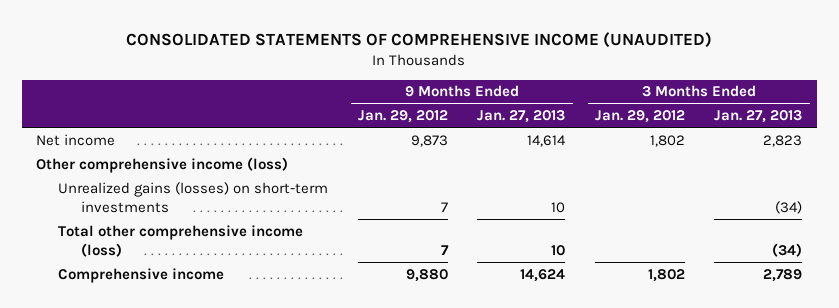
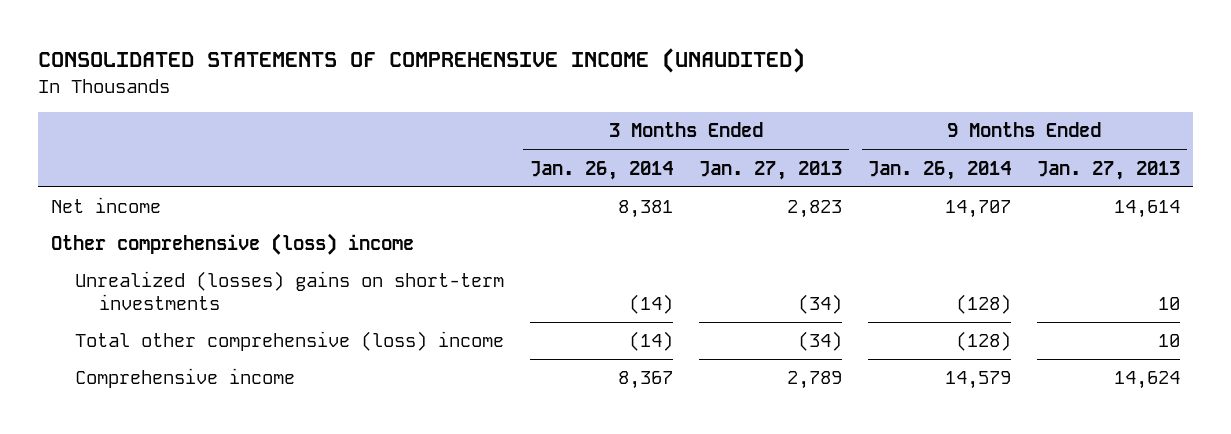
[357,110,448,124] Jan. 29, 2012 -> none
[594,110,685,124] Jan. 29, 2012 -> none
none -> [529,160,673,180] Jan. 26, 2014
none -> [868,160,1012,180] Jan. 26, 2014
[36,156,289,173] Other comprehensive income (loss) -> [50,233,414,256] Other comprehensive (loss) income
[58,181,329,213] Unrealized gains (losses) on short-term investments -> [74,271,504,310] Unrealized (losses) gains on short-term investments
[58,224,304,257] Total other comprehensive income (loss) -> [74,331,504,352] Total other comprehensive (loss) income

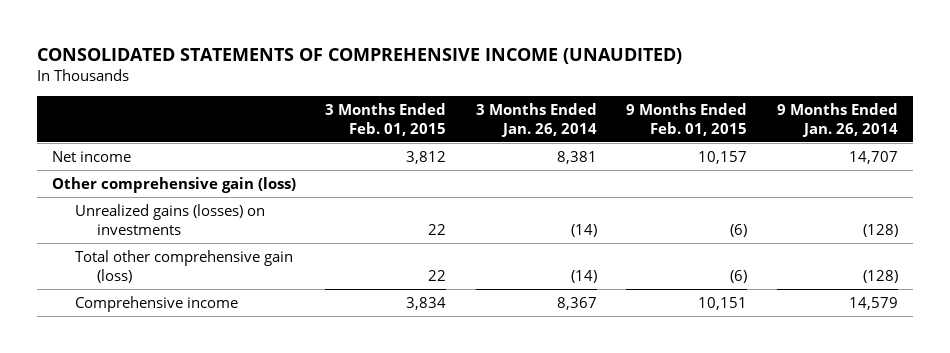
[699,160,843,180] Jan. 27, 2013 -> none
[1037,160,1181,180] Jan. 27, 2013 -> none
none -> [325,102,447,136] 3 Months Ended Feb. 01, 2015
none -> [626,102,748,136] 9 Months Ended Feb. 01, 2015
[50,233,414,256] Other comprehensive (loss) income -> [51,176,296,193] Other comprehensive gain (loss)
[74,271,504,310] Unrealized (losses) gains on short-term investments -> [74,203,265,235] Unrealized gains (losses) on investments
[74,331,504,352] Total other comprehensive (loss) income -> [74,249,293,283] Total other comprehensive gain (loss)

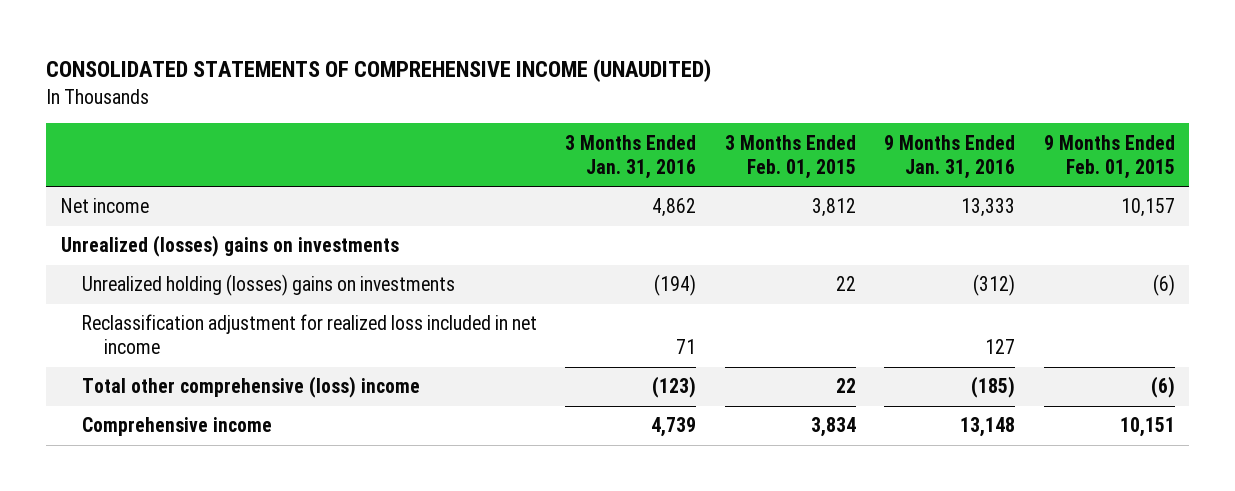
[475,102,597,137] 3 Months Ended Jan. 26, 2014 -> none
[776,102,898,137] 9 Months Ended Jan. 26, 2014 -> none
none -> [565,134,697,179] 3 Months Ended Jan. 31, 2016
none -> [884,134,1016,179] 9 Months Ended Jan. 31, 2016
[51,176,296,193] Other comprehensive gain (loss) -> none
none -> [60,235,399,258] Unrealized (losses) gains on investments
[74,203,265,235] Unrealized gains (losses) on investments -> [82,274,456,297] Unrealized holding (losses) gains on investments
none -> [82,314,538,355] Reclassification adjustment for realized loss included in net income
[74,249,293,283] Total other comprehensive gain (loss) -> [82,376,421,399] Total other comprehensive (loss) income

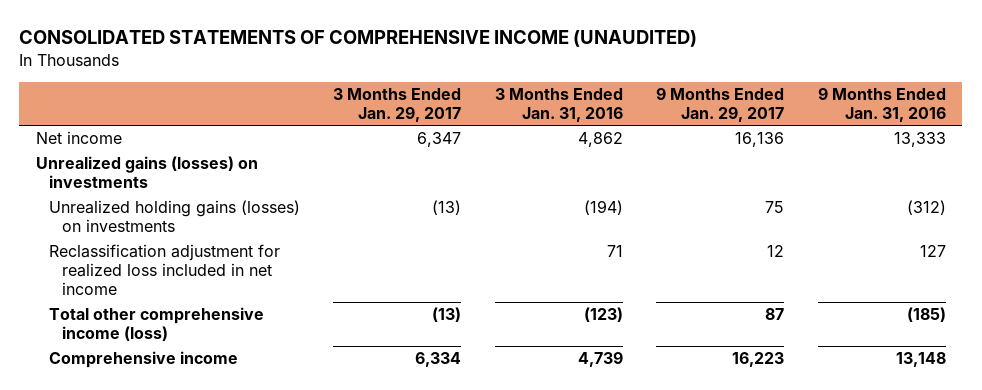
[724,134,856,179] 3 Months Ended Feb. 01, 2015 -> none
[1043,134,1175,179] 9 Months Ended Feb. 01, 2015 -> none
none -> [333,87,462,122] 3 Months Ended Jan. 29, 2017
none -> [656,86,785,122] 9 Months Ended Jan. 29, 2017
[60,235,399,258] Unrealized (losses) gains on investments -> [36,156,259,189] Unrealized gains (losses) on investments
[82,274,456,297] Unrealized holding (losses) gains on investments -> [49,200,301,233] Unrealized holding gains (losses) on investments
[82,376,421,399] Total other comprehensive (loss) income -> [49,307,265,342] Total other comprehensive income (loss)

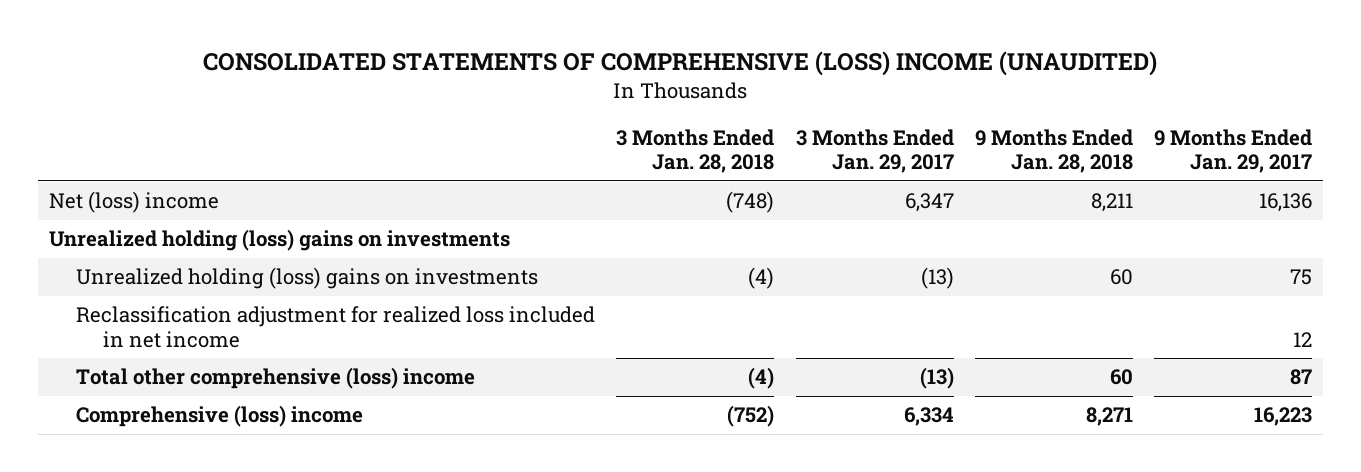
[19,30,698,48] CONSOLIDATED STATEMENTS OF COMPREHENSIVE INCOME (UNAUDITED) -> [203,50,1158,76] CONSOLIDATED STATEMENTS OF COMPREHENSIVE (LOSS) INCOME (UNAUDITED)
[494,87,623,122] 3 Months Ended Jan. 31, 2016 -> none
[817,86,946,122] 9 Months Ended Jan. 31, 2016 -> none
none -> [616,128,775,174] 3 Months Ended Jan. 28, 2018
none -> [974,128,1133,174] 9 Months Ended Jan. 28, 2018
[36,131,123,145] Net income -> [48,191,219,214] Net (loss) income
[36,156,259,189] Unrealized gains (losses) on investments -> [48,229,510,252] Unrealized holding (loss) gains on investments
[49,200,301,233] Unrealized holding gains (losses) on investments -> [75,267,538,290] Unrealized holding (loss) gains on investments
[49,307,265,342] Total other comprehensive income (loss) -> [75,367,475,390] Total other comprehensive (loss) income
[49,351,239,369] Comprehensive income -> [75,405,363,428] Comprehensive (loss) income

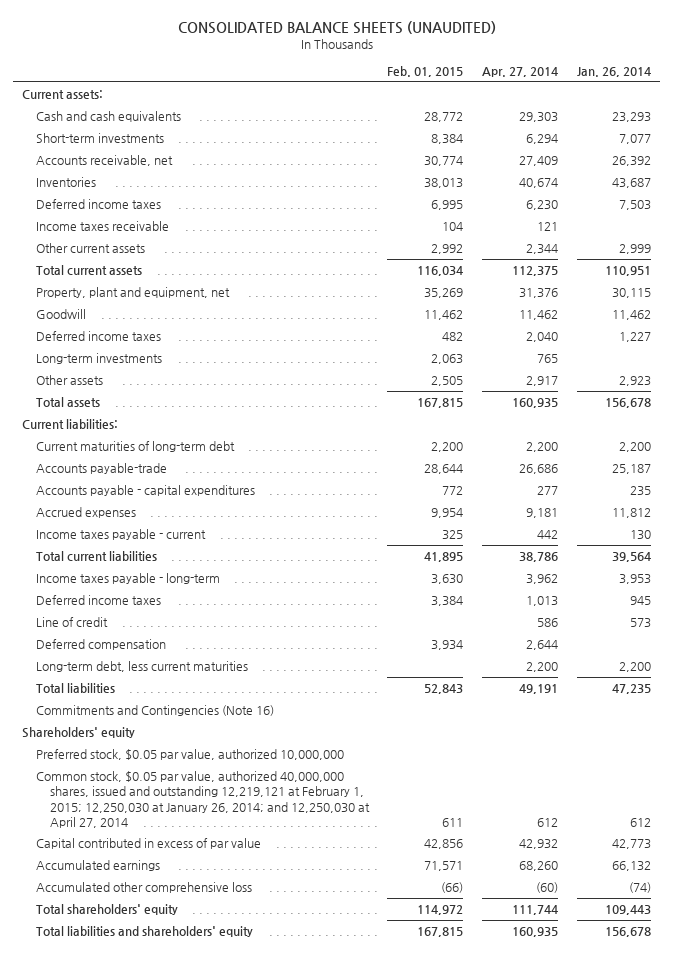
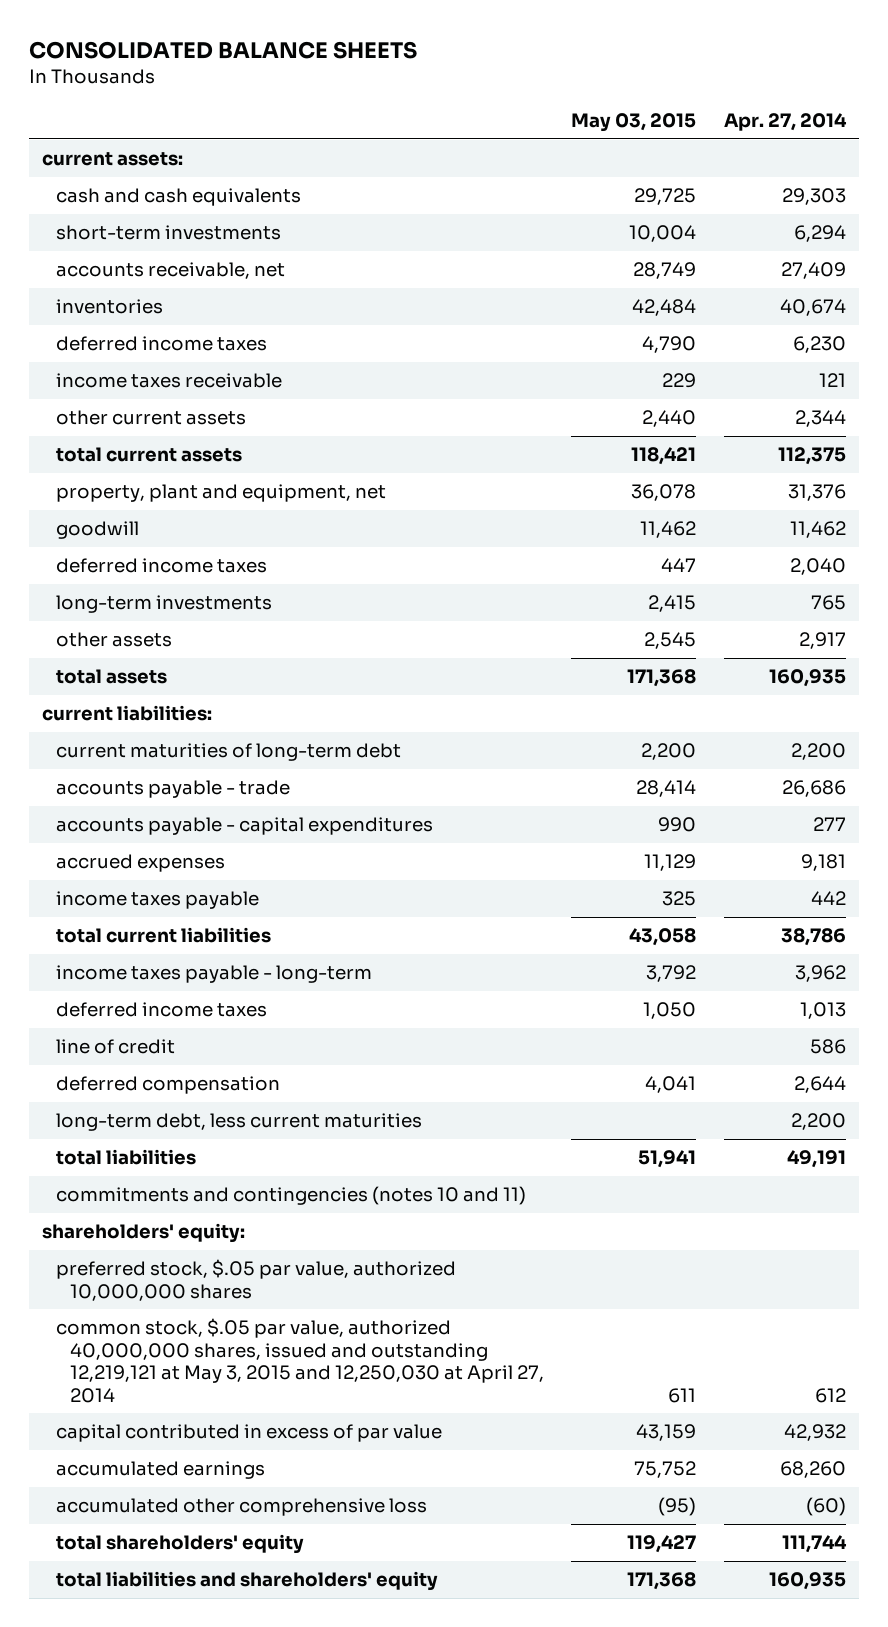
[177,20,496,34] CONSOLIDATED BALANCE SHEETS (UNAUDITED) -> [28,40,417,59] CONSOLIDATED BALANCE SHEETS
[387,66,464,78] Feb. 01, 2015 -> none
[576,67,651,78] Jan. 26, 2014 -> none
none -> [571,113,697,133] May 03, 2015
[22,90,104,100] Current assets: -> [42,152,184,167] current assets:
[35,111,181,123] Cash and cash equivalents -> [56,188,302,207] cash and cash equivalents
[35,133,164,144] Short-term investments -> [56,225,282,241] short-term investments
[35,155,173,167] Accounts receivable, net -> [56,262,286,280] accounts receivable, net
[35,177,96,188] Inventories -> [56,299,164,315] inventories
[35,199,161,210] Deferred income taxes -> [56,336,268,352] deferred income taxes
[35,221,169,232] Income taxes receivable -> [56,373,283,389] income taxes receivable
[35,243,145,254] Other current assets -> [56,410,247,426] other current assets
[35,265,142,276] Total current assets -> [56,447,243,463] total current assets
[35,287,230,299] Property, plant and equipment, net -> [56,484,387,503] property, plant and equipment, net
[35,309,86,320] Goodwill -> [56,521,140,540] goodwill
[35,331,161,342] Deferred income taxes -> [56,558,268,574] deferred income taxes
[35,353,162,365] Long-term investments -> [56,595,273,614] long-term investments
[35,375,103,386] Other assets -> [56,632,173,648] other assets
[35,397,100,408] Total assets -> [56,669,168,685] total assets
[22,419,119,430] Current liabilities: -> [42,705,213,722] current liabilities:
[35,441,235,453] Current maturities of long-term debt -> [56,743,402,762] current maturities of long-term debt
[35,463,167,475] Accounts payable-trade -> [56,780,291,799] accounts payable - trade
[35,485,255,497] Accounts payable - capital expenditures -> [56,817,434,836] accounts payable - capital expenditures
[35,507,136,519] Accrued expenses -> [56,854,226,873] accrued expenses
[35,529,206,541] Income taxes payable - current -> [56,891,260,910] income taxes payable
[35,551,157,562] Total current liabilities -> [56,927,272,944] total current liabilities
[35,573,220,585] Income taxes payable - long-term -> [56,965,373,984] income taxes payable - long-term
[35,595,161,606] Deferred income taxes -> [56,1002,268,1018] deferred income taxes
[35,617,108,628] Line of credit -> [56,1039,176,1055] line of credit
[35,639,166,651] Deferred compensation -> [56,1076,281,1095] deferred compensation
[35,661,248,673] Long-term debt, less current maturities -> [56,1113,423,1132] long-term debt, less current maturities
[35,683,115,694] Total liabilities -> [56,1149,197,1166] total liabilities
[35,705,274,717] Commitments and Contingencies (Note 16) -> [56,1186,527,1206] commitments and contingencies (notes 10 and 11)
[22,727,136,739] Shareholders' equity -> [42,1223,246,1244] shareholders' equity:
[35,749,344,761] Preferred stock, $0.05 par value, authorized 10,000,000 -> [56,1259,457,1301] preferred stock, $.05 par value, authorized 10,000,000 shares
[35,771,370,828] Common stock, $0.05 par value, authorized 40,000,000 shares, issued and outstanding 12,219,121 at February 1, 2015; 12,250,030 at January 26, 2014; and 12,250,030 at April 27, 2014 -> [56,1318,545,1403] common stock, $.05 par value, authorized 40,000,000 shares, issued and outstanding 12,219,121 at May 3, 2015 and 12,250,030 at April 27, 2014
[35,838,261,850] Capital contributed in excess of par value -> [56,1424,443,1443] capital contributed in excess of par value
[35,860,160,872] Accumulated earnings -> [56,1461,266,1480] accumulated earnings
[35,882,252,894] Accumulated other comprehensive loss -> [56,1498,428,1517] accumulated other comprehensive loss
[35,904,178,916] Total shareholders' equity -> [56,1534,305,1555] total shareholders' equity
[35,926,253,938] Total liabilities and shareholders' equity -> [56,1571,439,1592] total liabilities and shareholders' equity

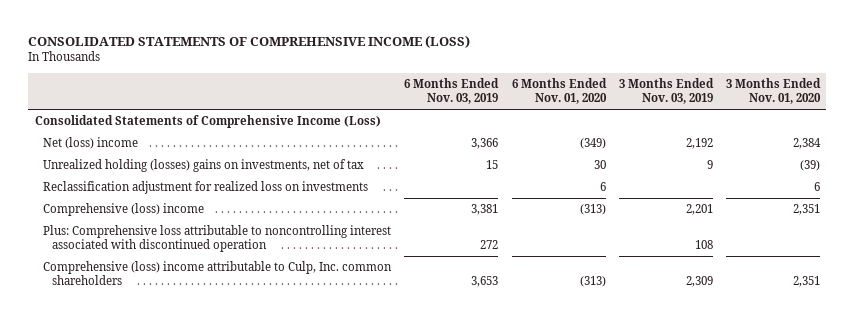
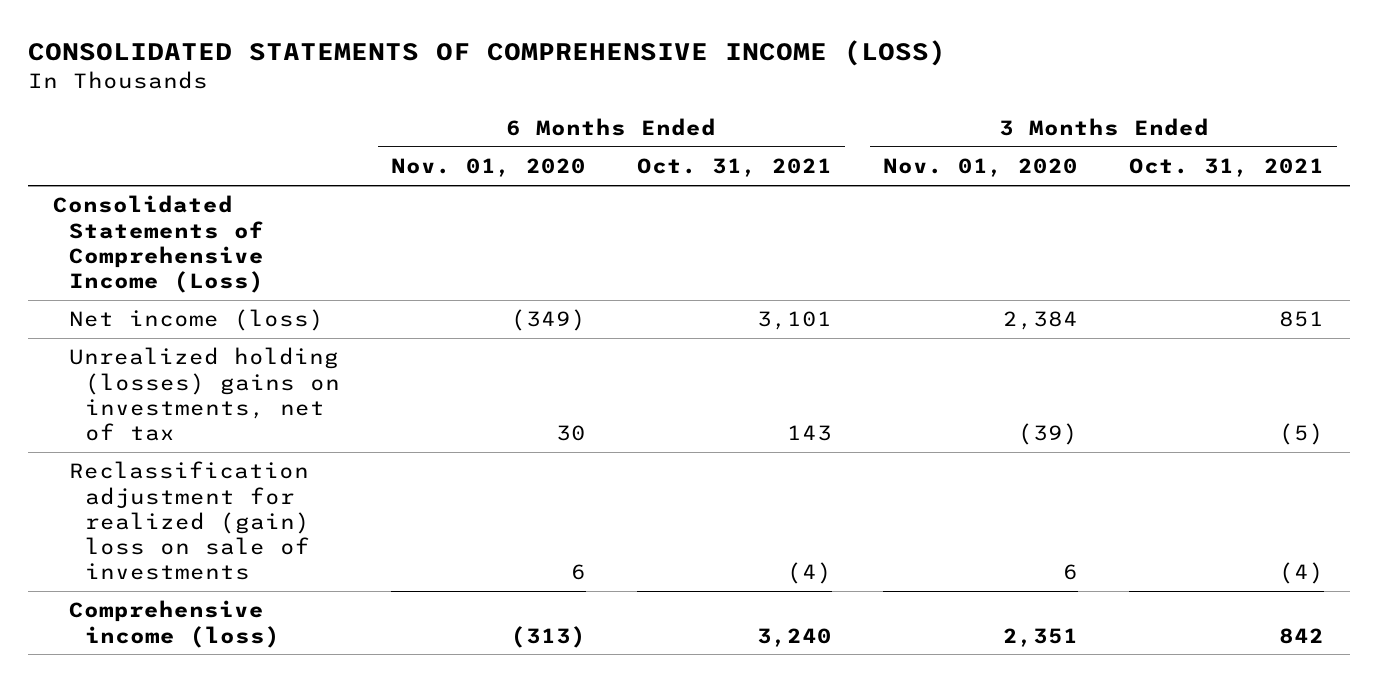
[404,77,500,105] 6 Months Ended Nov. 03, 2019 -> none
[618,77,714,105] 3 Months Ended Nov. 03, 2019 -> none
none -> [637,158,833,178] Oct. 31, 2021
none -> [1129,158,1325,178] Oct. 31, 2021
[43,137,139,150] Net (loss) income -> [69,309,325,332] Net income (loss)
[43,225,392,253] Plus: Comprehensive loss attributable to noncontrolling interest associated with discontinued operation -> none
[43,261,393,286] Comprehensive (loss) income attributable to Culp, Inc. common shareholders -> none
[43,181,369,195] Reclassification adjustment for realized loss on investments -> [69,461,310,581] Reclassification adjustment for realized (gain) loss on sale of investments
[43,203,205,217] Comprehensive (loss) income -> [69,600,280,648] Comprehensive income (loss)

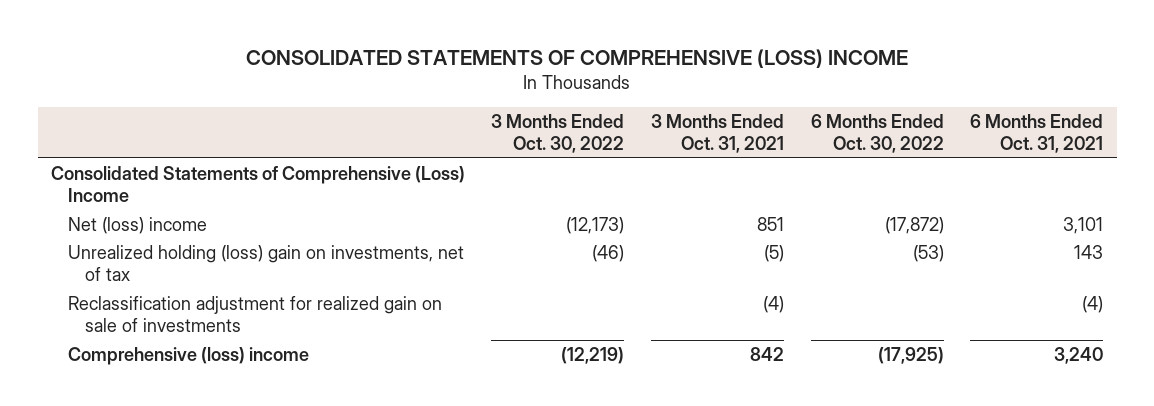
[27,39,946,66] CONSOLIDATED STATEMENTS OF COMPREHENSIVE INCOME (LOSS) -> [246,49,909,69] CONSOLIDATED STATEMENTS OF COMPREHENSIVE (LOSS) INCOME
[390,158,586,178] Nov. 01, 2020 -> none
[883,158,1079,178] Nov. 01, 2020 -> none
none -> [491,113,625,154] 3 Months Ended Oct. 30, 2022
none -> [810,113,944,154] 6 Months Ended Oct. 30, 2022
[53,195,265,293] Consolidated Statements of Comprehensive Income (Loss) -> [50,165,465,203] Consolidated Statements of Comprehensive (Loss) Income
[69,309,325,332] Net income (loss) -> [68,216,208,234] Net (loss) income
[69,347,340,441] Unrealized holding (losses) gains on investments, net of tax -> [68,244,465,282] Unrealized holding (loss) gain on investments, net of tax
[69,461,310,581] Reclassification adjustment for realized (gain) loss on sale of investments -> [68,295,443,333] Reclassification adjustment for realized gain on sale of investments
[69,600,280,648] Comprehensive income (loss) -> [68,346,310,365] Comprehensive (loss) income

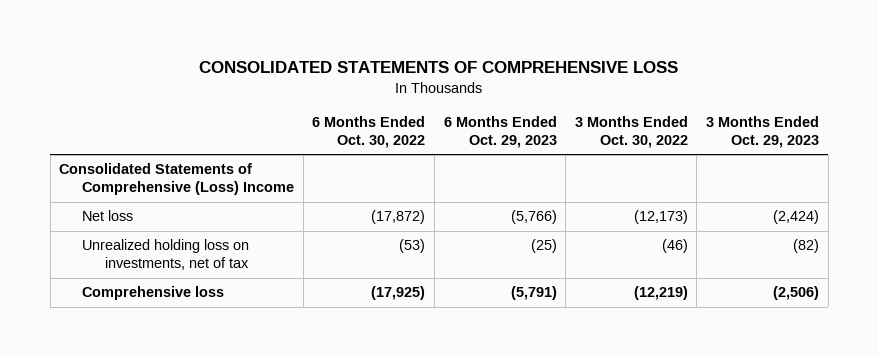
[246,49,909,69] CONSOLIDATED STATEMENTS OF COMPREHENSIVE (LOSS) INCOME -> [199,61,679,74] CONSOLIDATED STATEMENTS OF COMPREHENSIVE LOSS
[651,113,785,154] 3 Months Ended Oct. 31, 2021 -> none
[970,113,1104,154] 6 Months Ended Oct. 31, 2021 -> none
none -> [443,116,557,149] 6 Months Ended Oct. 29, 2023
none -> [706,116,820,149] 3 Months Ended Oct. 29, 2023
[68,295,443,333] Reclassification adjustment for realized gain on sale of investments -> none
[68,216,208,234] Net (loss) income -> [82,210,134,222] Net loss
[68,244,465,282] Unrealized holding (loss) gain on investments, net of tax -> [82,239,250,271] Unrealized holding loss on investments, net of tax
[68,346,310,365] Comprehensive (loss) income -> [82,286,225,301] Comprehensive loss

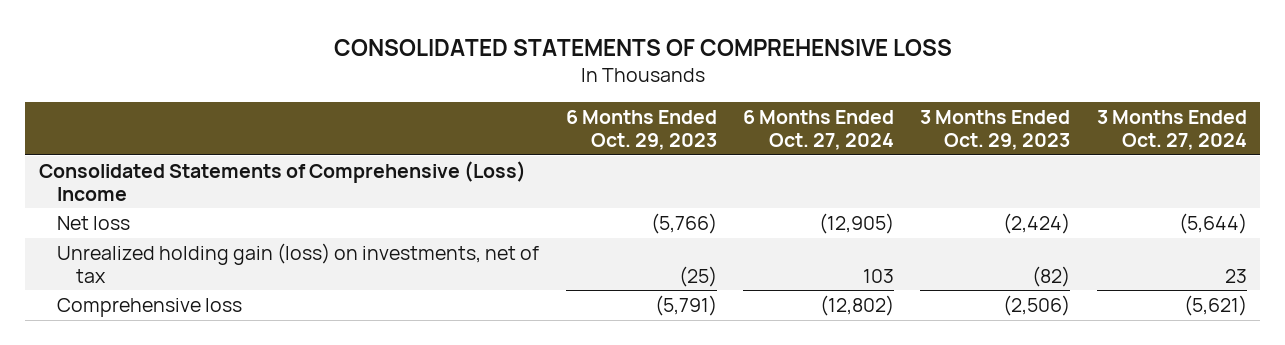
[312,116,426,149] 6 Months Ended Oct. 30, 2022 -> none
[574,116,688,149] 3 Months Ended Oct. 30, 2022 -> none
none -> [742,110,894,150] 6 Months Ended Oct. 27, 2024
none -> [1096,110,1247,150] 3 Months Ended Oct. 27, 2024
[82,239,250,271] Unrealized holding loss on investments, net of tax -> [57,243,540,283] Unrealized holding gain (loss) on investments, net of tax

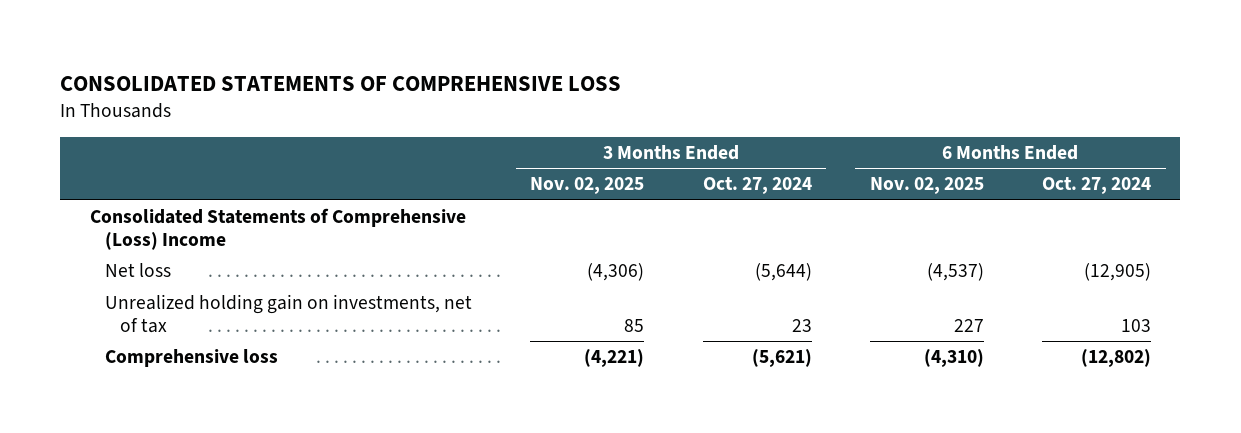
[565,110,717,150] 6 Months Ended Oct. 29, 2023 -> none
[920,110,1071,150] 3 Months Ended Oct. 29, 2023 -> none
none -> [530,177,645,195] Nov. 02, 2025
none -> [869,177,984,195] Nov. 02, 2025
[57,243,540,283] Unrealized holding gain (loss) on investments, net of tax -> [104,294,472,334] Unrealized holding gain on investments, net of tax

